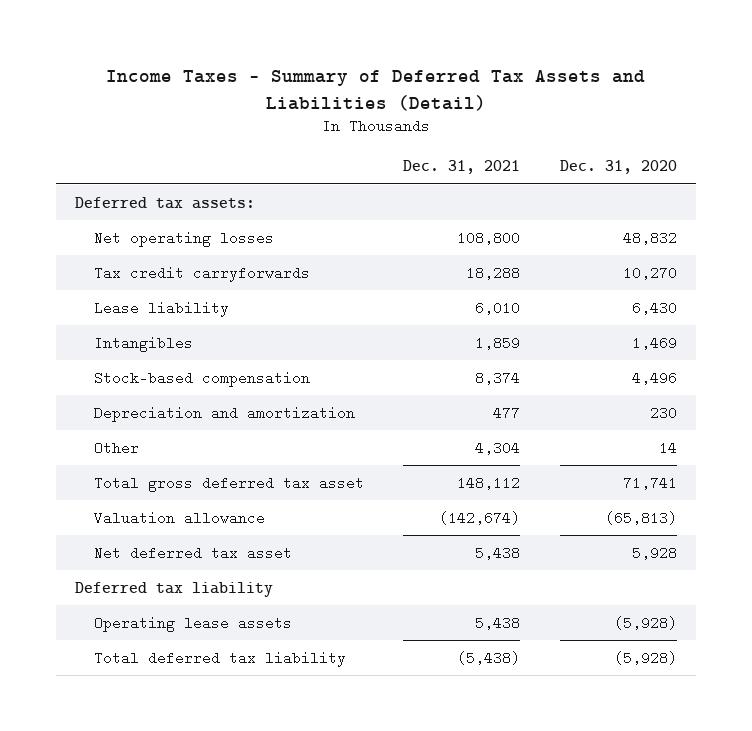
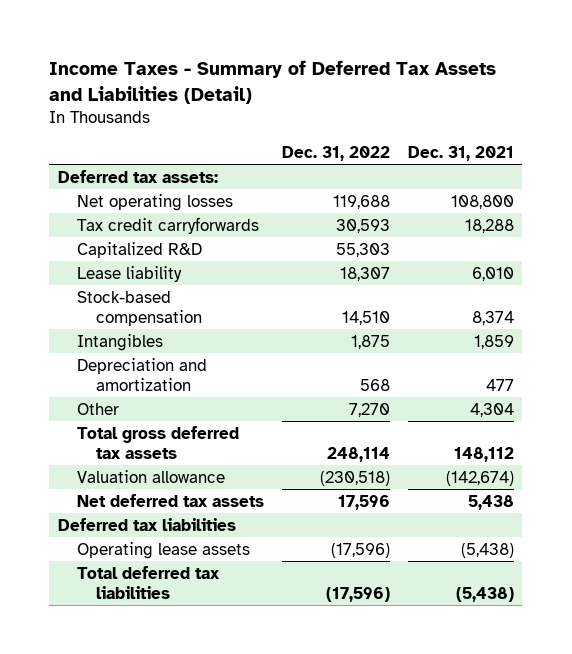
[559,160,677,175] Dec. 31, 2020 -> none
none -> [281,145,390,161] Dec. 31, 2022
none -> [77,241,203,258] Capitalized R&D
[94,335,194,352] Intangibles -> [77,333,164,351] Intangibles
[94,475,365,492] Total gross deferred tax asset -> [77,425,240,459] Total gross deferred tax assets
[94,545,293,560] Net deferred tax asset -> [77,493,265,507] Net deferred tax assets
[75,581,274,597] Deferred tax liability -> [58,517,237,531] Deferred tax liabilities
[475,615,521,630] 5,438 -> [460,542,514,558] (5,438)
[94,650,347,667] Total deferred tax liability -> [77,565,221,599] Total deferred tax liabilities

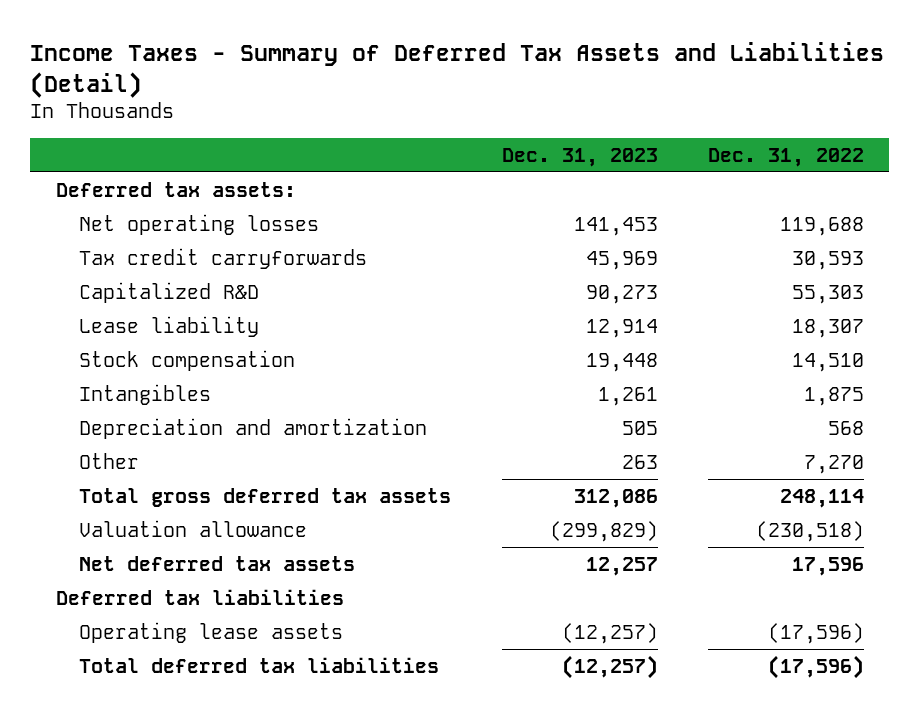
[407,145,514,161] Dec. 31, 2021 -> none
none -> [501,147,658,167] Dec. 31, 2023
[77,290,203,326] Stock-based compensation -> [79,349,296,371] Stock compensation

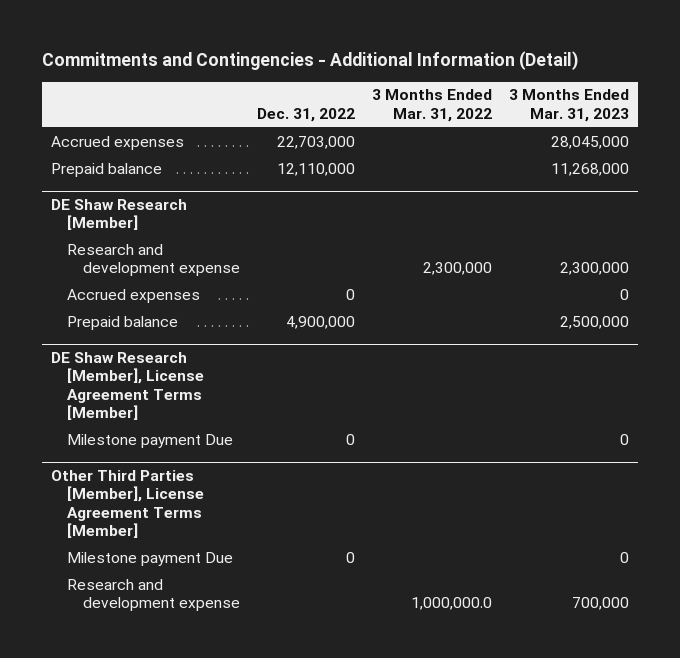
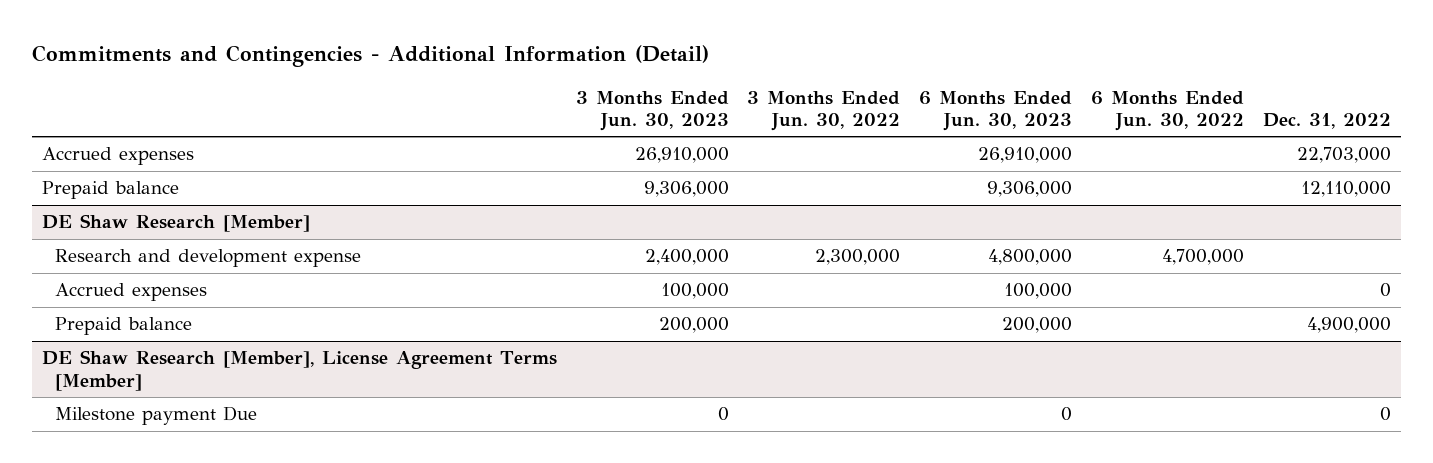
[372,89,493,122] 3 Months Ended Mar. 31, 2022 -> none
[509,89,630,122] 3 Months Ended Mar. 31, 2023 -> none
none -> [575,90,729,132] 3 Months Ended Jun. 30, 2023
none -> [747,90,901,132] 3 Months Ended Jun. 30, 2022
none -> [919,90,1073,132] 6 Months Ended Jun. 30, 2023
none -> [1091,90,1245,132] 6 Months Ended Jun. 30, 2022
[50,469,204,539] Other Third Parties [Member], License Agreement Terms [Member] -> none
[66,551,233,566] Milestone payment Due -> none
[66,578,241,612] Research and development expense -> none

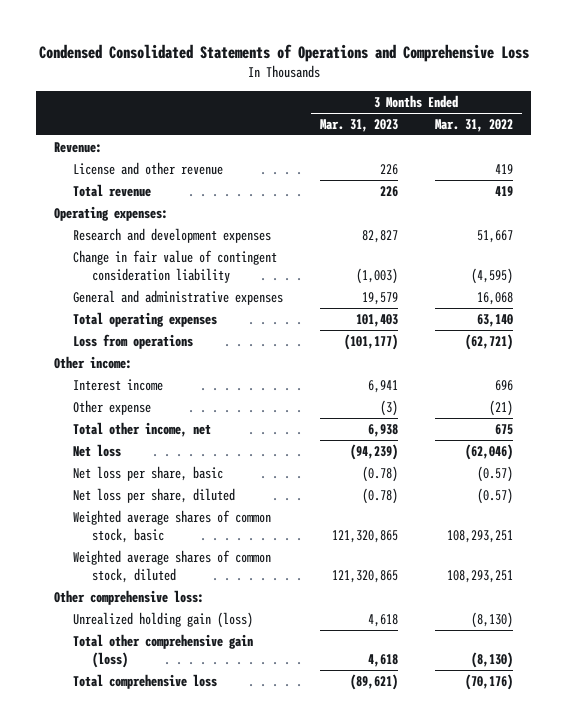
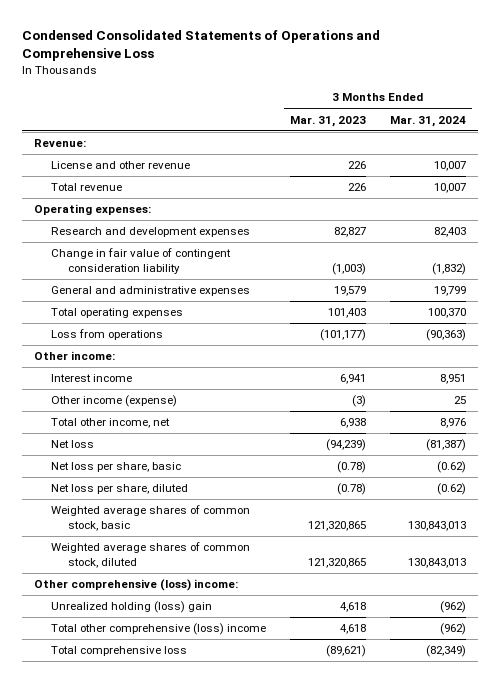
[434,118,513,132] Mar. 31, 2022 -> none
none -> [389,115,466,127] Mar. 31, 2024
[73,399,152,415] Other expense -> [51,395,178,408] Other income (expense)
[54,589,205,605] Other comprehensive loss: -> [33,579,238,592] Other comprehensive (loss) income:
[73,611,254,628] Unrealized holding gain (loss) -> [51,601,213,614] Unrealized holding (loss) gain
[73,633,254,668] Total other comprehensive gain (loss) -> [51,623,267,636] Total other comprehensive (loss) income

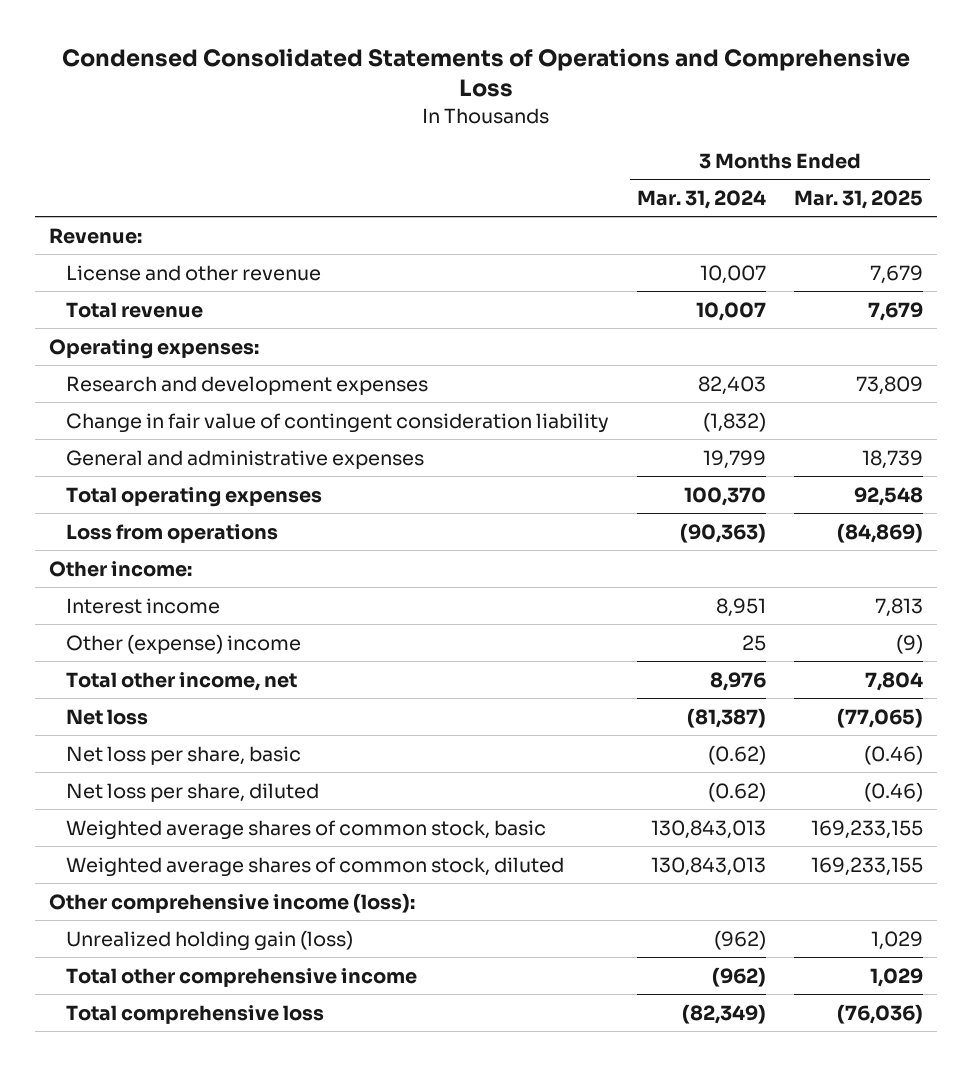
[290,115,367,127] Mar. 31, 2023 -> none
none -> [793,190,923,210] Mar. 31, 2025
[51,395,178,408] Other income (expense) -> [66,633,302,654] Other (expense) income
[33,579,238,592] Other comprehensive (loss) income: -> [48,892,415,913] Other comprehensive income (loss):
[51,601,213,614] Unrealized holding (loss) gain -> [66,929,354,951] Unrealized holding gain (loss)
[51,623,267,636] Total other comprehensive (loss) income -> [66,967,418,987] Total other comprehensive income

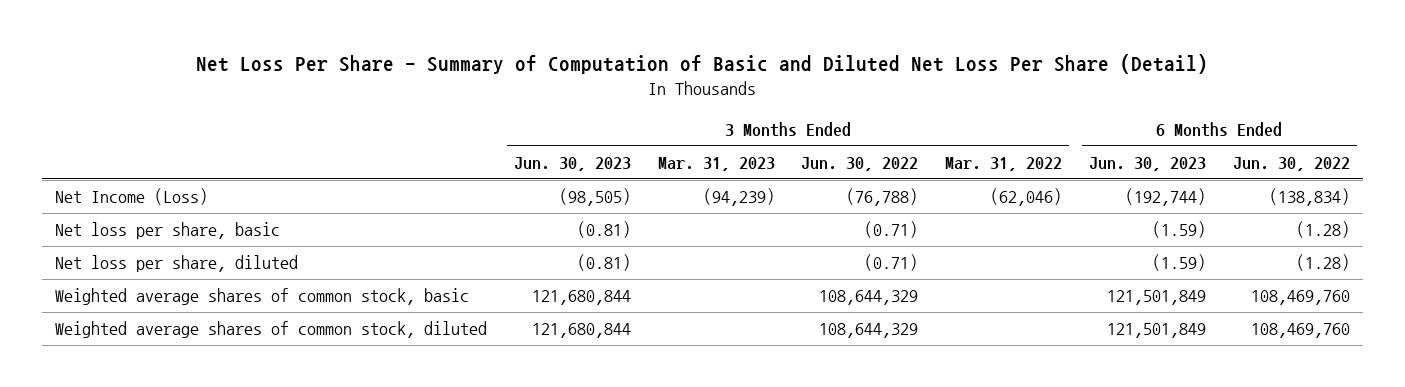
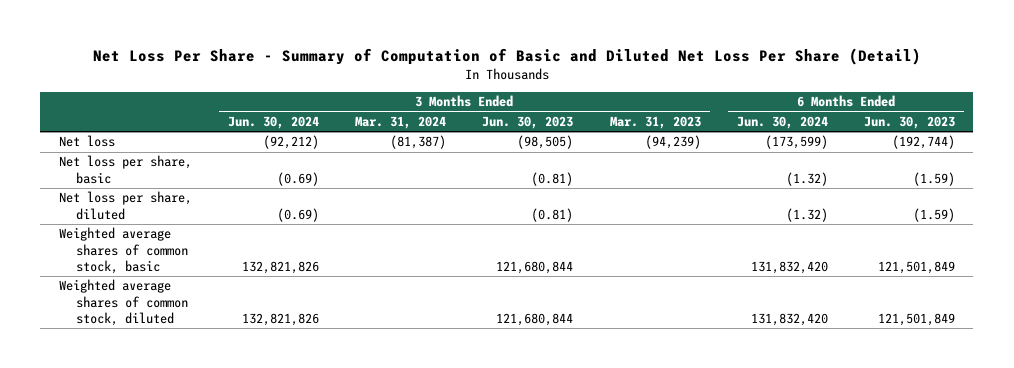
[801,157,919,172] Jun. 30, 2022 -> none
[945,157,1063,172] Mar. 31, 2022 -> none
[1232,157,1350,172] Jun. 30, 2022 -> none
none -> [227,115,319,129] Jun. 30, 2024
none -> [355,115,447,129] Mar. 31, 2024
none -> [736,115,828,129] Jun. 30, 2024
[54,188,208,206] Net Income (Loss) -> [58,135,115,148] Net loss

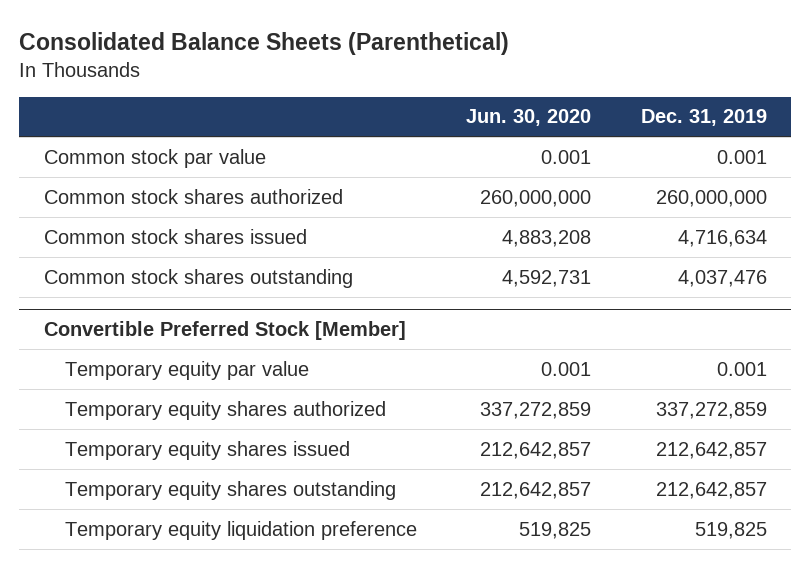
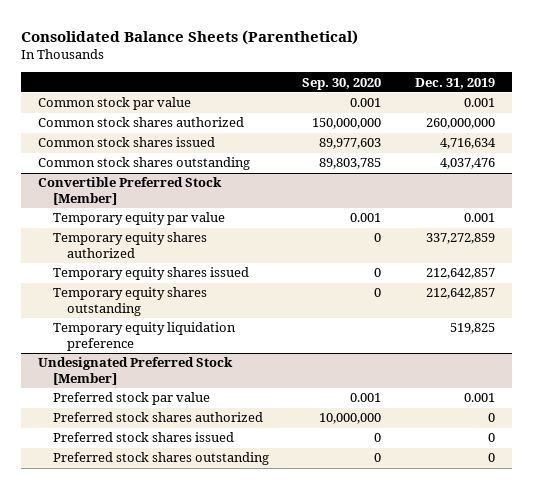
[466,109,592,127] Jun. 30, 2020 -> none
none -> [302,77,382,90] Sep. 30, 2020
none -> [38,357,234,385] Undesignated Preferred Stock [Member]
none -> [52,392,210,406] Preferred stock par value
none -> [52,412,263,423] Preferred stock shares authorized
none -> [52,432,234,443] Preferred stock shares issued
none -> [52,452,269,466] Preferred stock shares outstanding

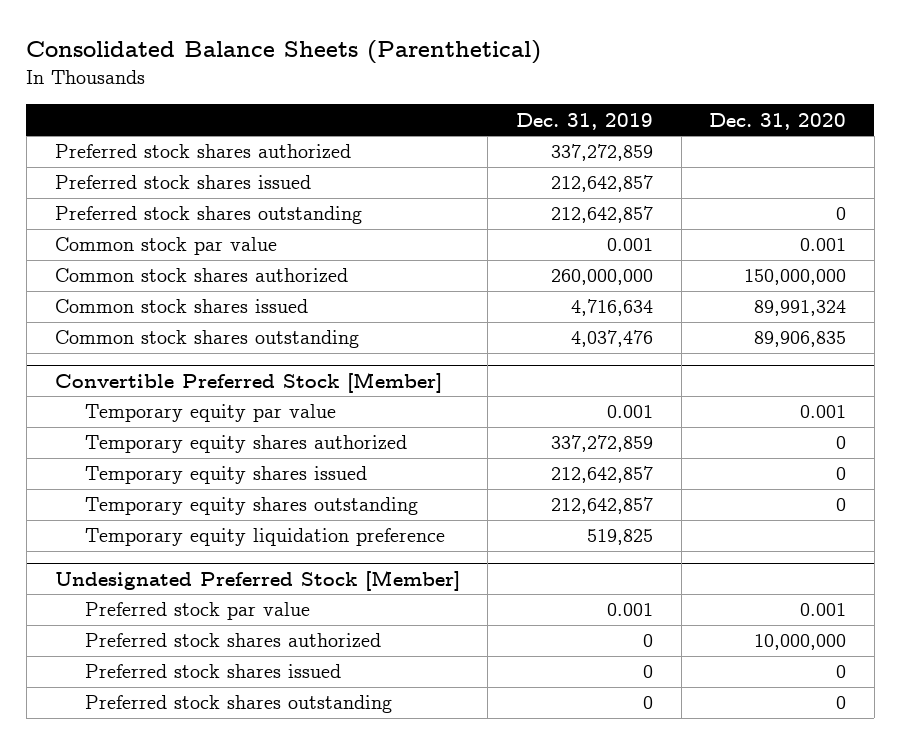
[302,77,382,90] Sep. 30, 2020 -> none
none -> [709,112,847,130] Dec. 31, 2020
none -> [54,144,351,160] Preferred stock shares authorized
none -> [54,175,311,190] Preferred stock shares issued
none -> [54,206,362,225] Preferred stock shares outstanding

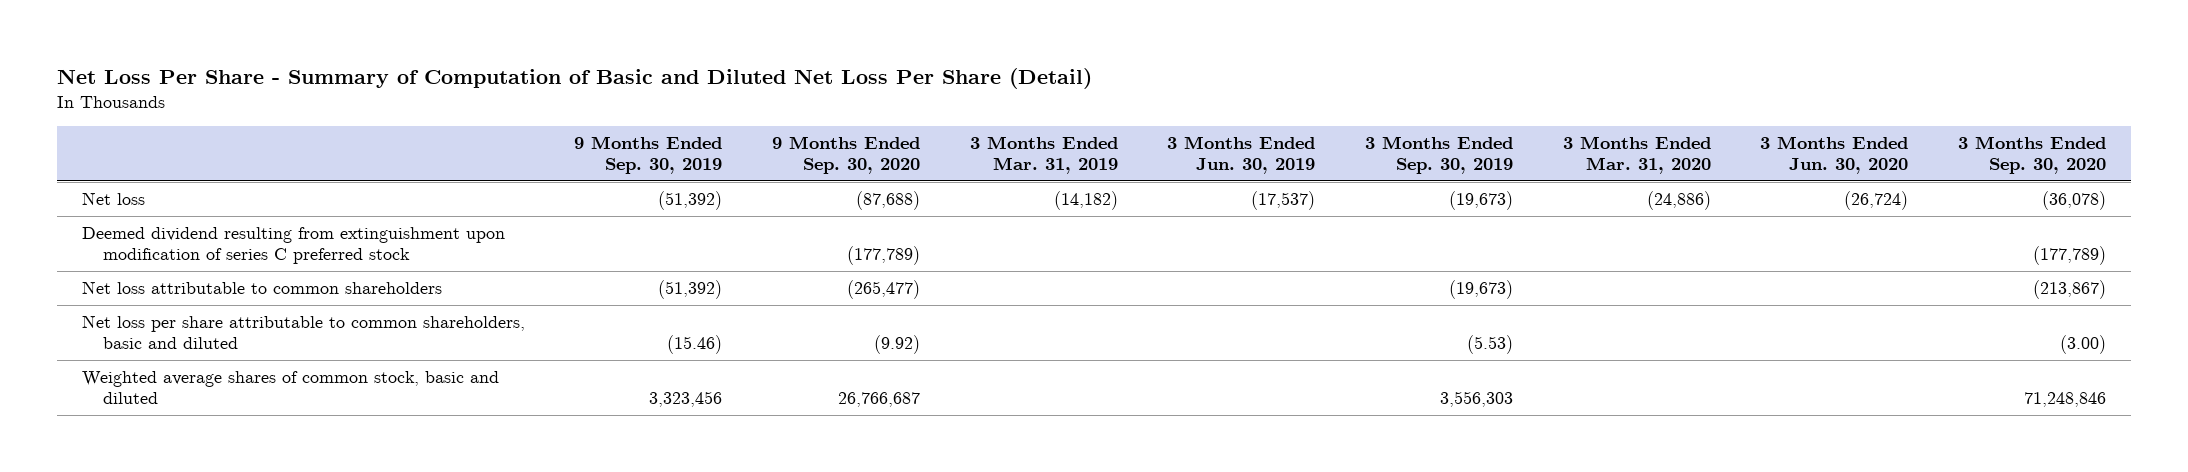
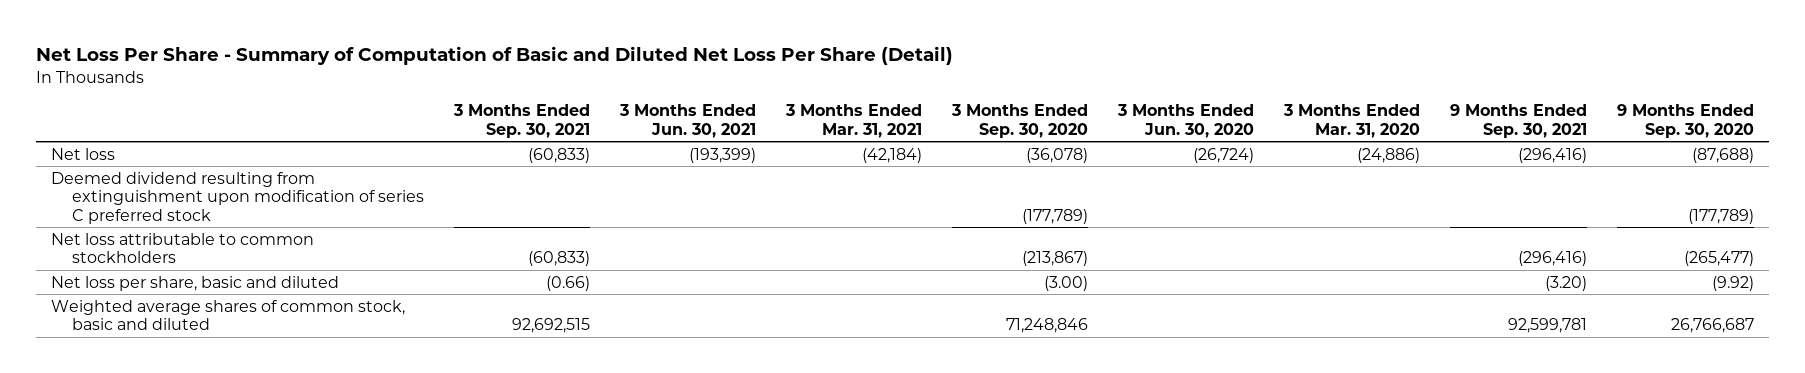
[574,135,723,174] 9 Months Ended Sep. 30, 2019 -> none
[969,135,1118,174] 3 Months Ended Mar. 31, 2019 -> none
[1167,135,1316,174] 3 Months Ended Jun. 30, 2019 -> none
[1365,135,1514,174] 3 Months Ended Sep. 30, 2019 -> none
none -> [452,104,590,139] 3 Months Ended Sep. 30, 2021
none -> [618,104,756,139] 3 Months Ended Jun. 30, 2021
none -> [784,104,922,139] 3 Months Ended Mar. 31, 2021
none -> [1449,104,1587,139] 9 Months Ended Sep. 30, 2021
[81,280,442,294] Net loss attributable to common shareholders -> [51,232,315,264] Net loss attributable to common stockholders
[81,314,525,350] Net loss per share attributable to common shareholders, basic and diluted -> [51,275,340,291] Net loss per share, basic and diluted

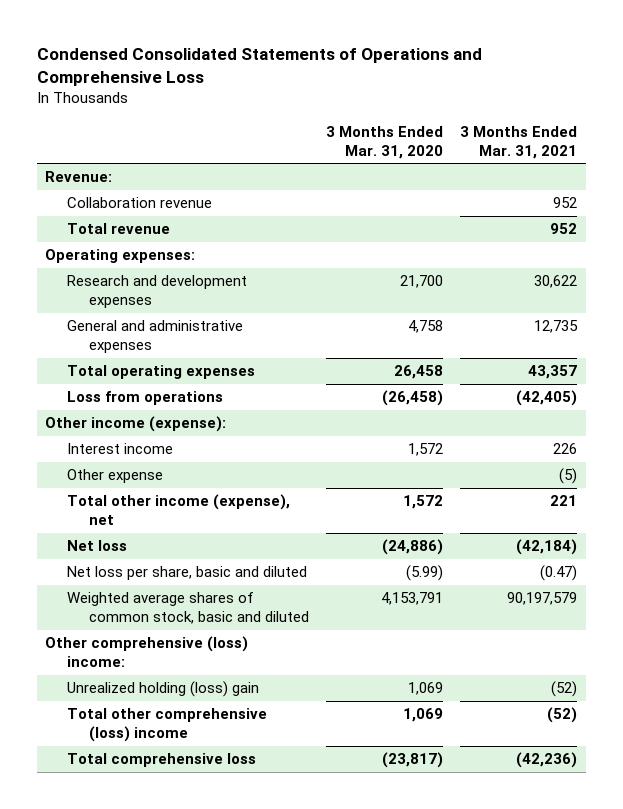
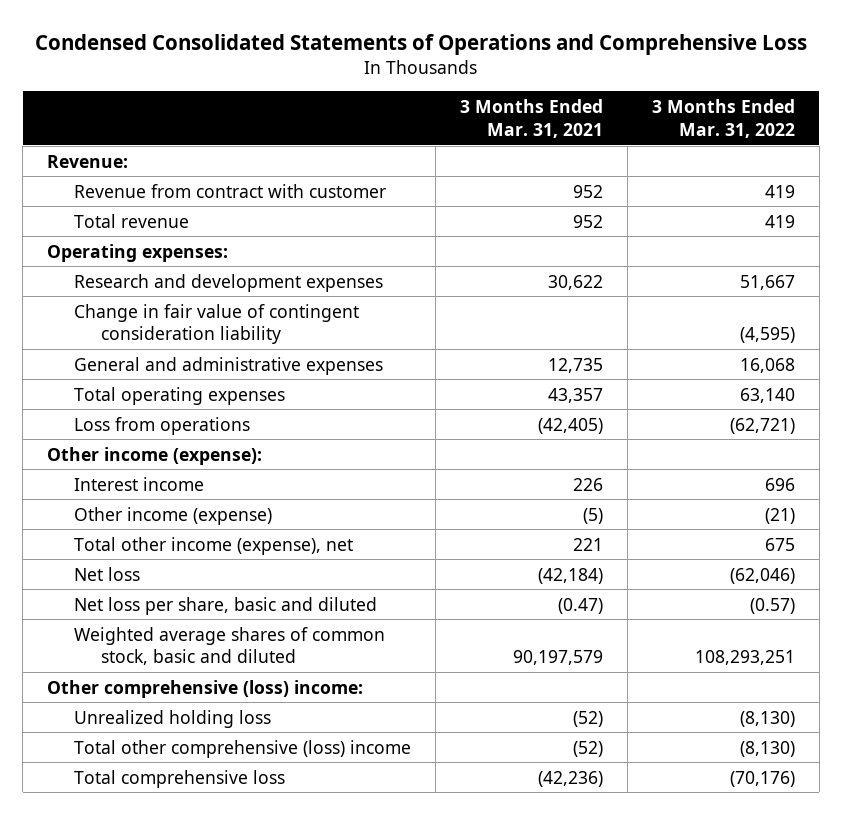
[326,125,444,159] 3 Months Ended Mar. 31, 2020 -> none
none -> [651,99,795,138] 3 Months Ended Mar. 31, 2022
[67,197,213,209] Collaboration revenue -> [73,183,386,198] Revenue from contract with customer
none -> [73,303,359,345] Change in fair value of contingent consideration liability
[67,469,164,484] Other expense -> [73,506,272,525] Other income (expense)
[67,681,260,698] Unrealized holding (loss) gain -> [73,709,271,728] Unrealized holding loss

